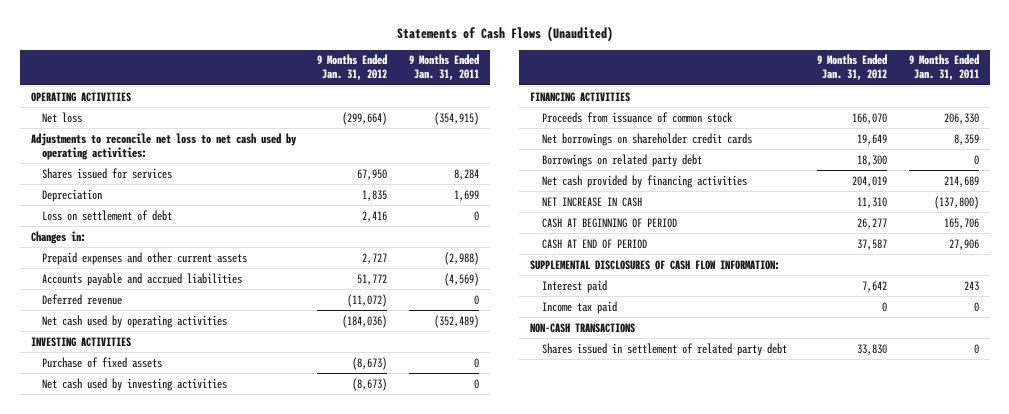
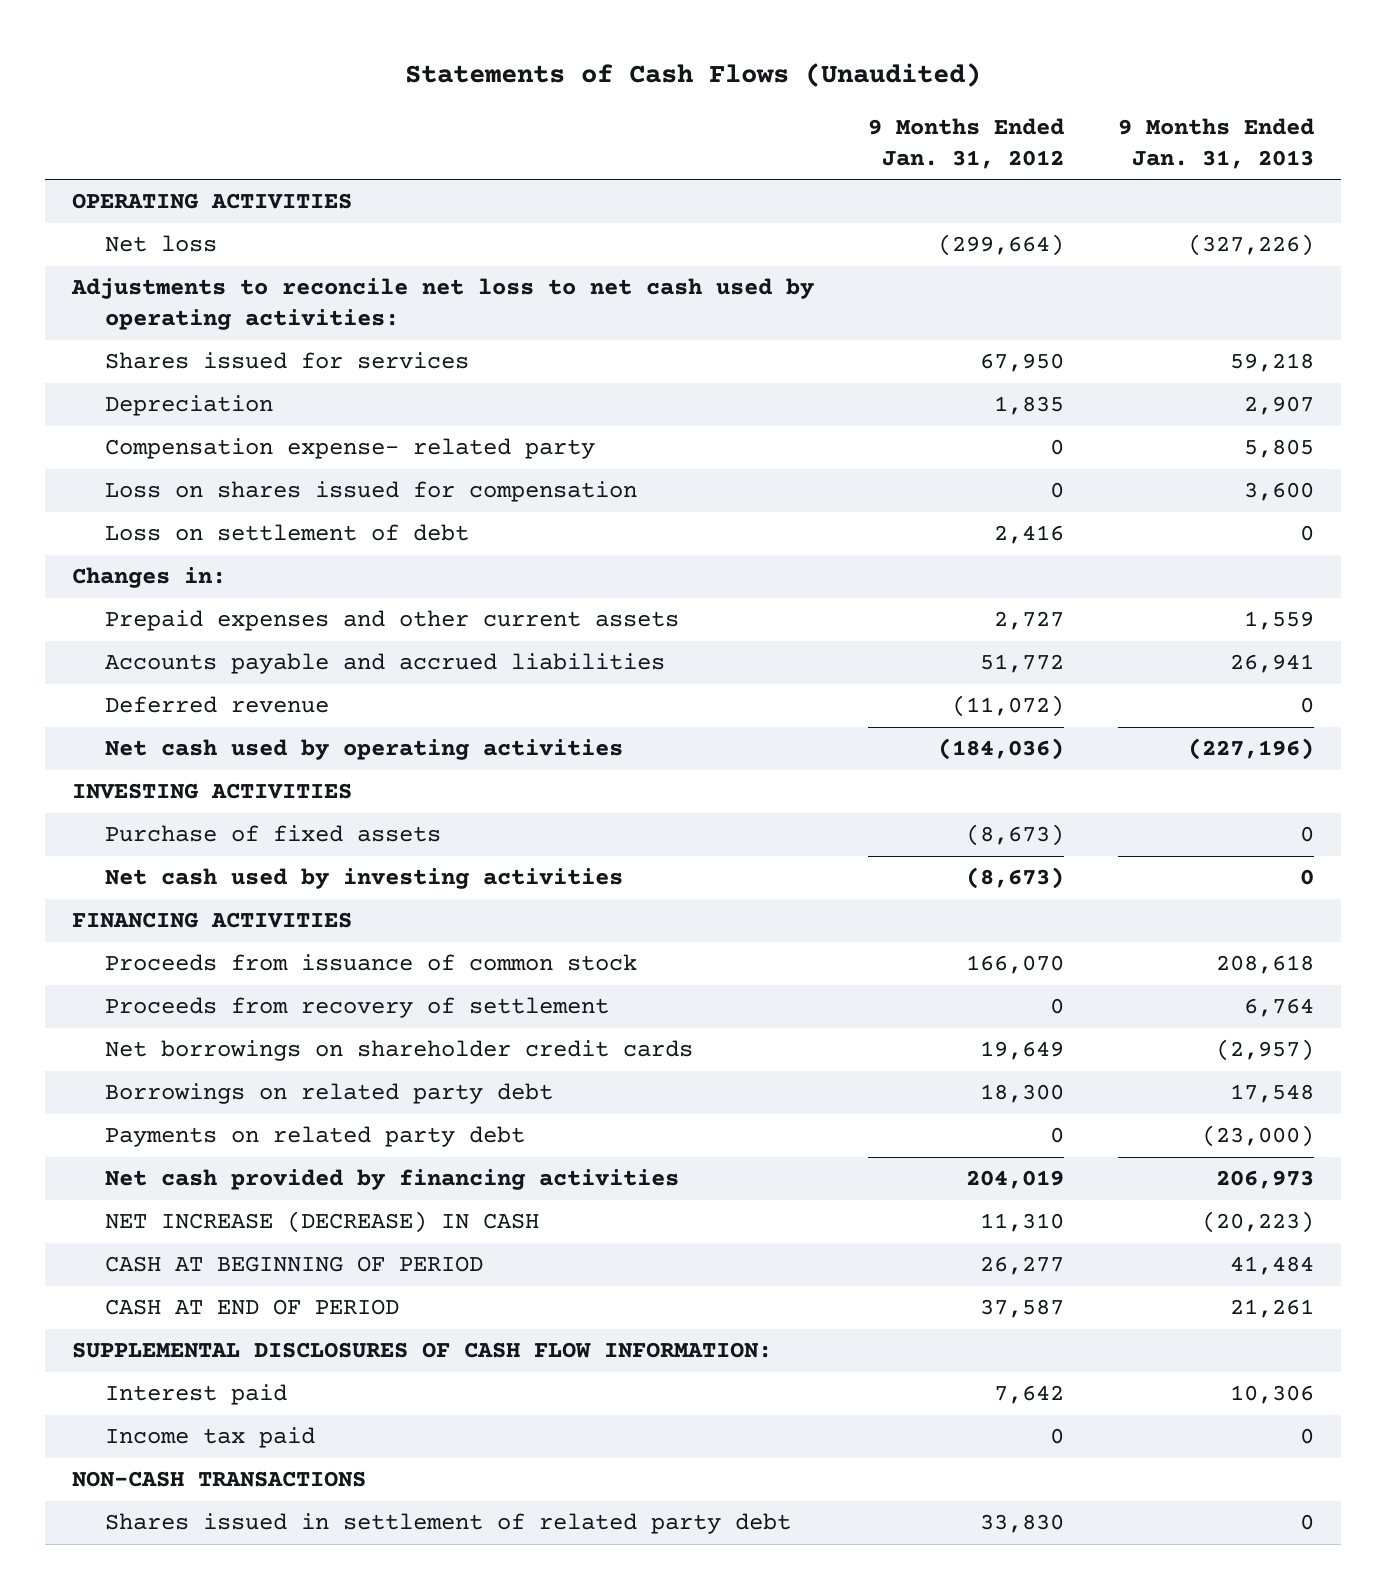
[409,54,480,82] 9 Months Ended Jan. 31, 2011 -> none
none -> [1117,118,1314,170] 9 Months Ended Jan. 31, 2013
none -> [105,438,596,460] Compensation expense- related party
none -> [105,481,638,503] Loss on shares issued for compensation
none -> [105,997,610,1019] Proceeds from recovery of settlement
none -> [105,1126,526,1148] Payments on related party debt
[541,196,642,207] NET INCREASE IN CASH -> [105,1211,540,1234] NET INCREASE (DECREASE) IN CASH

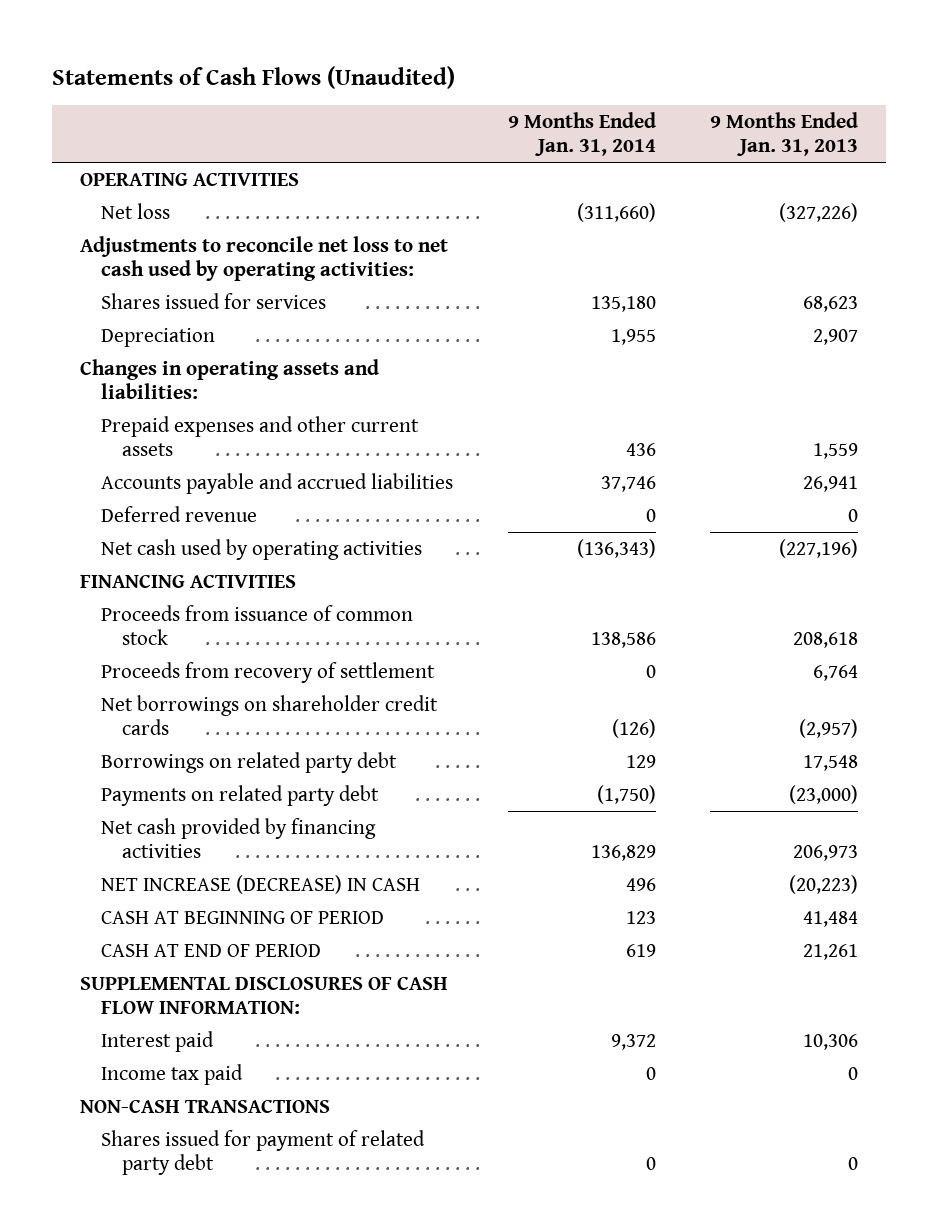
[867,118,1064,170] 9 Months Ended Jan. 31, 2012 -> none
none -> [507,112,656,157] 9 Months Ended Jan. 31, 2014
[1229,353,1314,373] 59,218 -> [803,295,859,312] 68,623
[105,438,596,460] Compensation expense- related party -> none
[105,481,638,503] Loss on shares issued for compensation -> none
[105,524,470,542] Loss on settlement of debt -> none
[71,567,226,589] Changes in: -> [79,358,379,399] Changes in operating assets and liabilities:
[71,783,352,800] INVESTING ACTIVITIES -> none
[105,825,442,843] Purchase of fixed assets -> none
[105,868,624,890] Net cash used by investing activities -> none
[105,1513,792,1535] Shares issued in settlement of related party debt -> [100,1129,425,1175] Shares issued for payment of related party debt

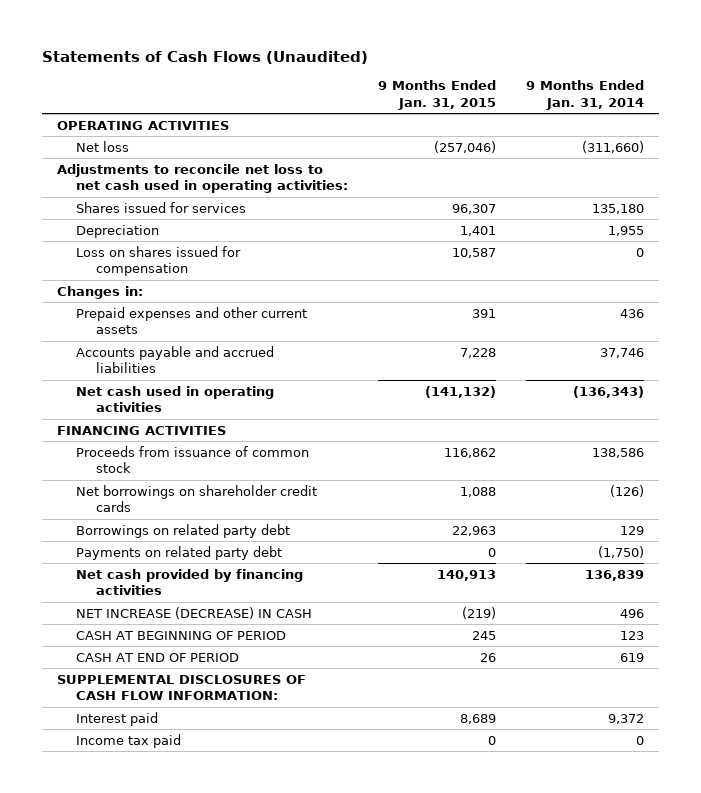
[710,112,859,157] 9 Months Ended Jan. 31, 2013 -> none
none -> [378,80,497,111] 9 Months Ended Jan. 31, 2015
[79,235,448,281] Adjustments to reconcile net loss to net cash used by operating activities: -> [56,163,349,194] Adjustments to reconcile net loss to net cash used in operating activities:
none -> [76,245,242,277] Loss on shares issued for compensation
[79,358,379,399] Changes in operating assets and liabilities: -> [56,285,143,299] Changes in:
[100,505,257,522] Deferred revenue -> none
[100,538,422,560] Net cash used by operating activities -> [76,385,275,413] Net cash used in operating activities
[100,661,435,683] Proceeds from recovery of settlement -> none
[590,844,656,861] 136,829 -> [585,569,645,581] 136,839
[79,1099,330,1113] NON-CASH TRANSACTIONS -> none
[100,1129,425,1175] Shares issued for payment of related party debt -> none

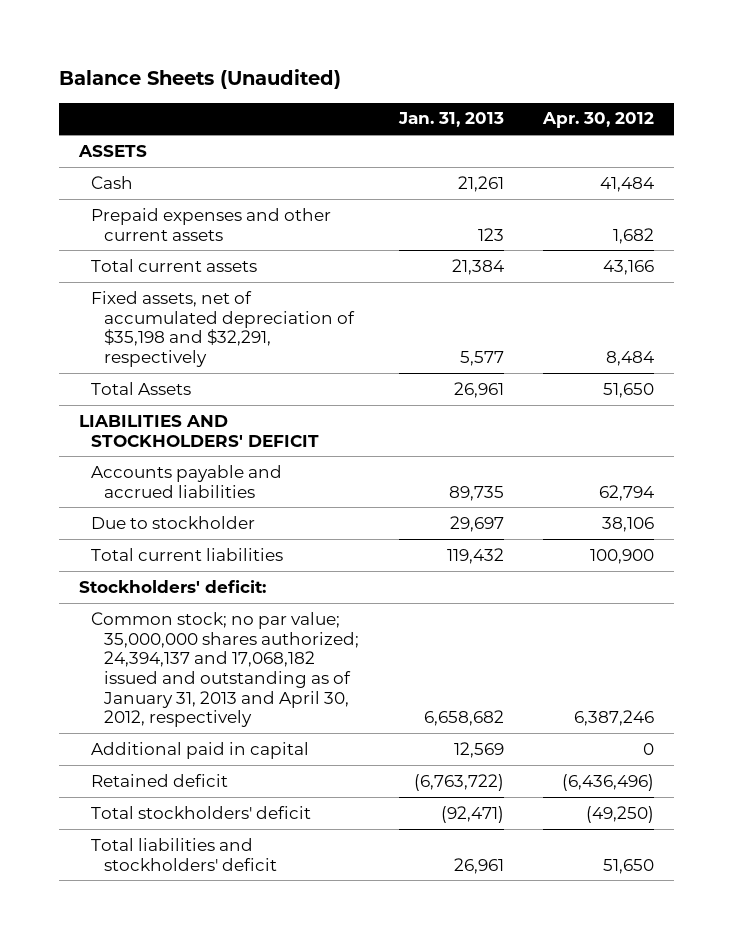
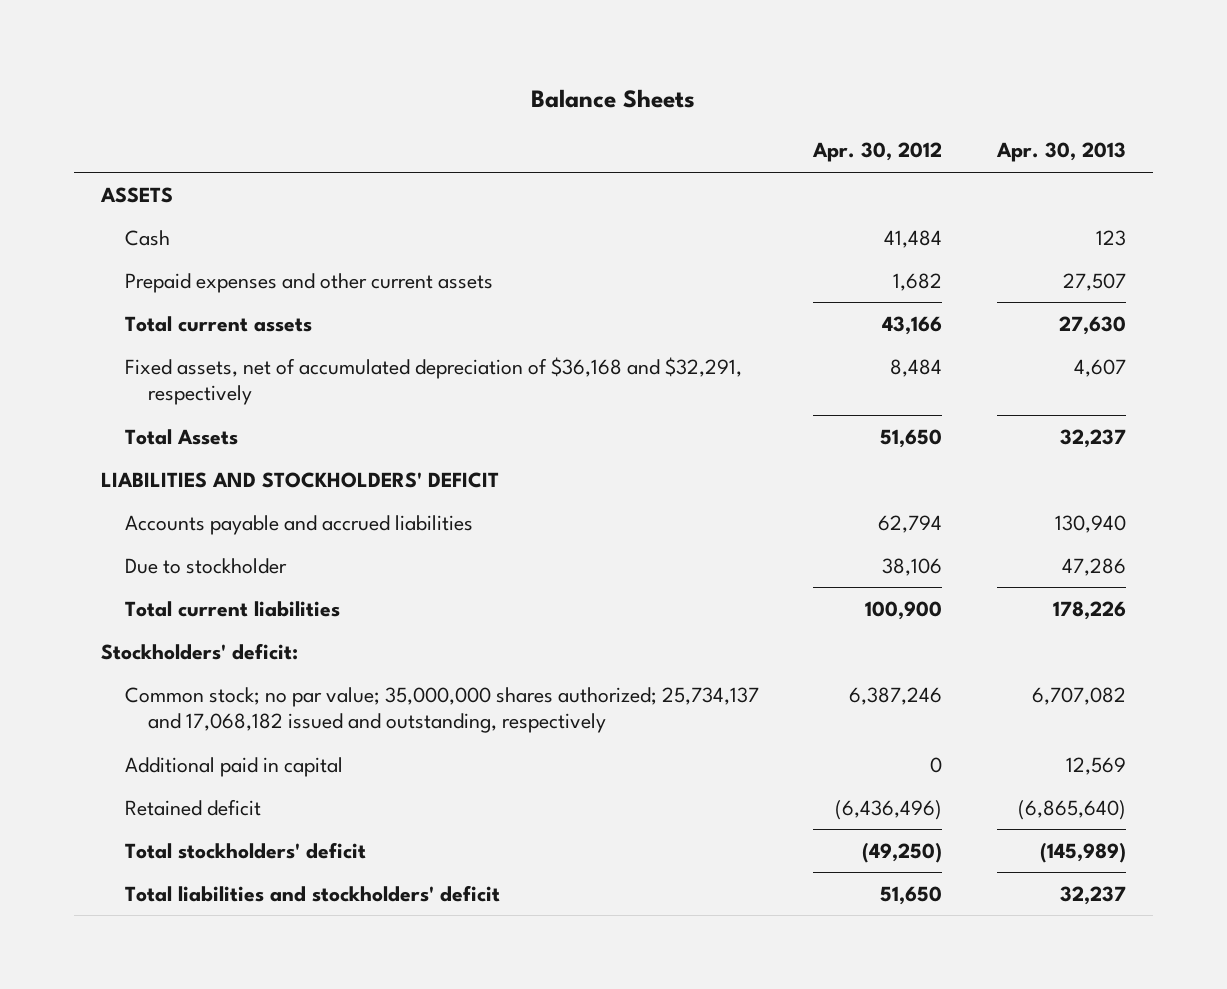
[58,69,341,90] Balance Sheets (Unaudited) -> [531,89,696,109] Balance Sheets
[397,112,504,128] Jan. 31, 2013 -> none
none -> [995,142,1126,163] Apr. 30, 2013
[91,290,356,368] Fixed assets, net of accumulated depreciation of $35,198 and $32,291, respectively -> [124,356,742,406] Fixed assets, net of accumulated depreciation of $36,168 and $32,291, respectively
[91,611,360,728] Common stock; no par value; 35,000,000 shares authorized; 24,394,137 and 17,068,182 issued and outstanding as of January 31, 2013 and April 30, 2012, respectively -> [124,686,759,734] Common stock; no par value; 35,000,000 shares authorized; 25,734,137 and 17,068,182 issued and outstanding, respectively

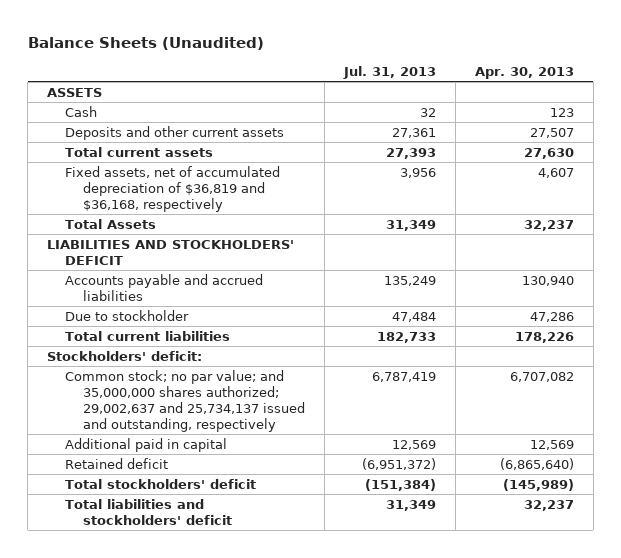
[531,89,696,109] Balance Sheets -> [27,37,264,51] Balance Sheets (Unaudited)
[812,142,943,163] Apr. 30, 2012 -> none
none -> [343,65,437,79] Jul. 31, 2013
[124,272,493,293] Prepaid expenses and other current assets -> [65,125,285,140] Deposits and other current assets
[124,356,742,406] Fixed assets, net of accumulated depreciation of $36,168 and $32,291, respectively -> [65,165,281,212] Fixed assets, net of accumulated depreciation of $36,819 and $36,168, respectively
[124,686,759,734] Common stock; no par value; 35,000,000 shares authorized; 25,734,137 and 17,068,182 issued and outstanding, respectively -> [65,369,306,432] Common stock; no par value; and 35,000,000 shares authorized; 29,002,637 and 25,734,137 issued and outstanding, respectively

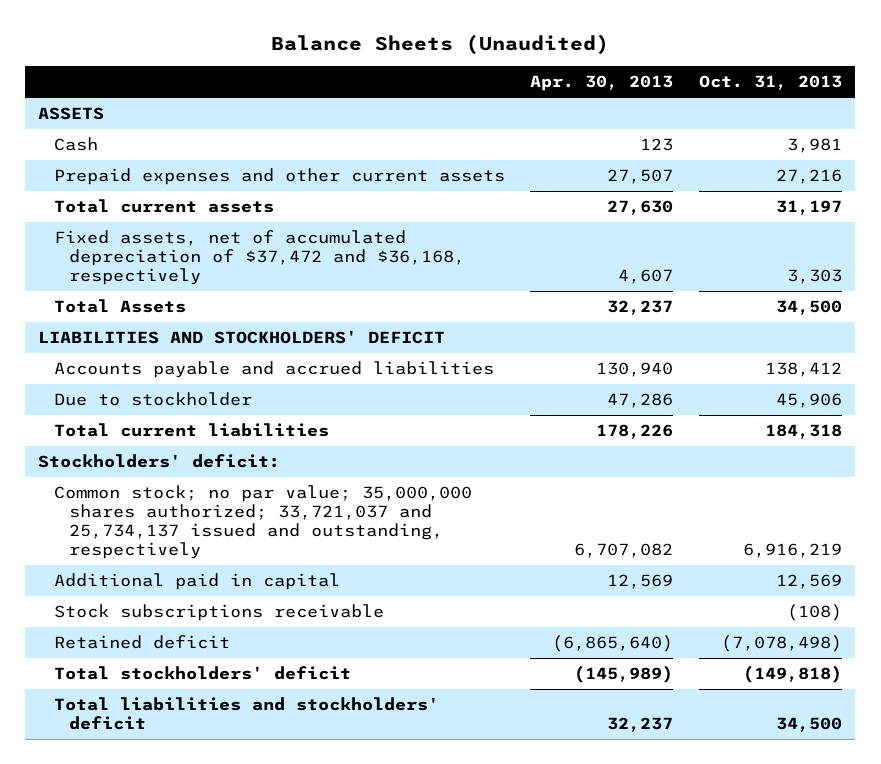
[343,65,437,79] Jul. 31, 2013 -> none
none -> [699,75,843,91] Oct. 31, 2013
[65,125,285,140] Deposits and other current assets -> [53,167,505,185] Prepaid expenses and other current assets
[65,165,281,212] Fixed assets, net of accumulated depreciation of $36,819 and $36,168, respectively -> [53,229,465,286] Fixed assets, net of accumulated depreciation of $37,472 and $36,168, respectively
[65,369,306,432] Common stock; no par value; and 35,000,000 shares authorized; 29,002,637 and 25,734,137 issued and outstanding, respectively -> [53,484,472,560] Common stock; no par value; 35,000,000 shares authorized; 33,721,037 and 25,734,137 issued and outstanding, respectively
none -> [53,603,384,621] Stock subscriptions receivable

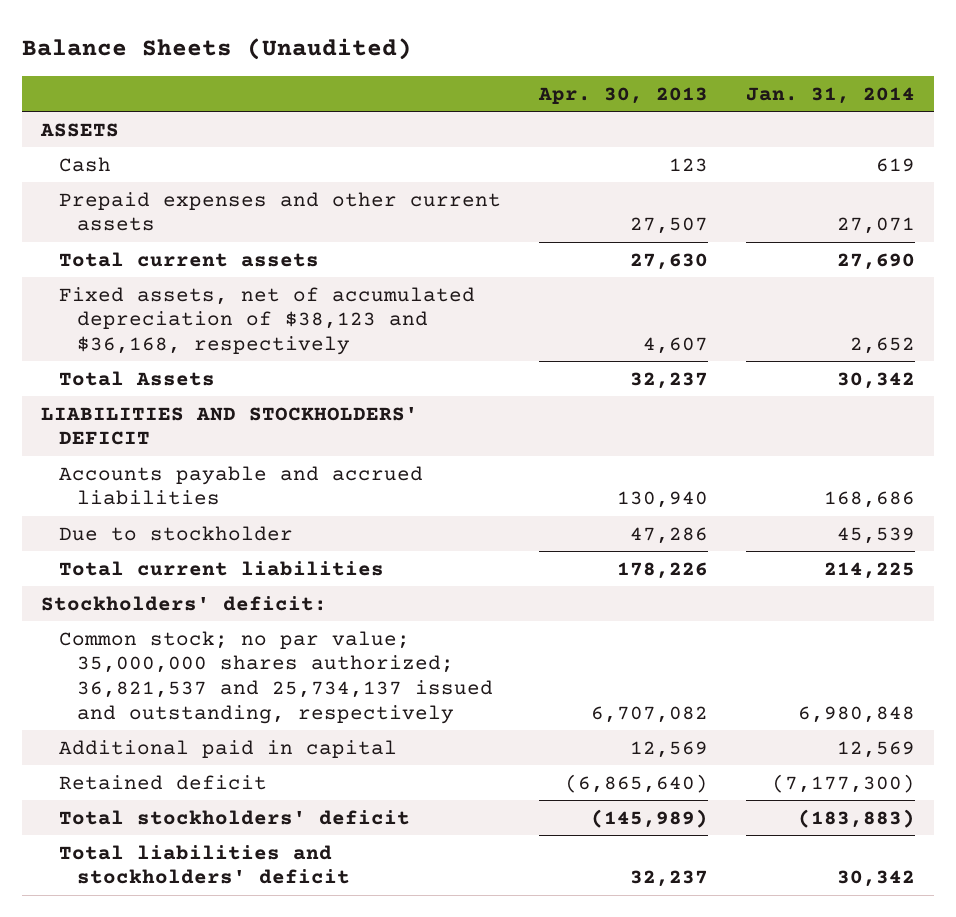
[699,75,843,91] Oct. 31, 2013 -> none
none -> [746,86,916,104] Jan. 31, 2014
[53,229,465,286] Fixed assets, net of accumulated depreciation of $37,472 and $36,168, respectively -> [59,286,476,355] Fixed assets, net of accumulated depreciation of $38,123 and $36,168, respectively
[53,484,472,560] Common stock; no par value; 35,000,000 shares authorized; 33,721,037 and 25,734,137 issued and outstanding, respectively -> [59,630,494,724] Common stock; no par value; 35,000,000 shares authorized; 36,821,537 and 25,734,137 issued and outstanding, respectively
[53,603,384,621] Stock subscriptions receivable -> none

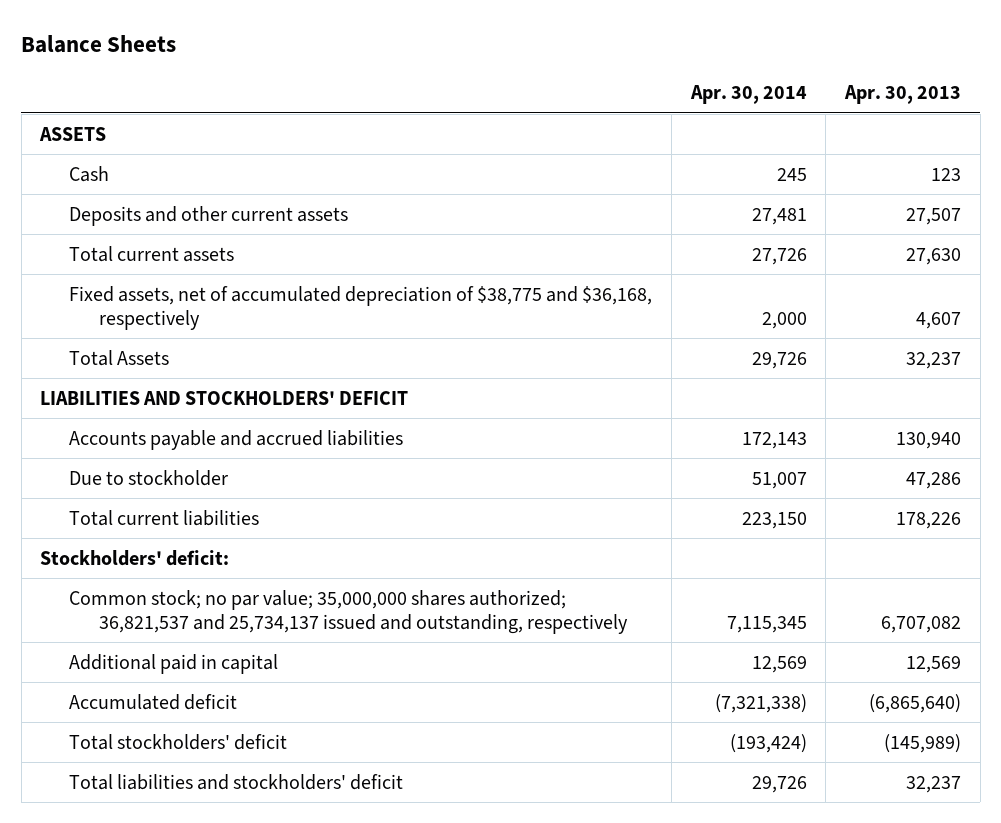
[21,37,412,60] Balance Sheets (Unaudited) -> [21,35,177,54] Balance Sheets
[746,86,916,104] Jan. 31, 2014 -> none
none -> [689,85,807,105] Apr. 30, 2014
[59,191,502,232] Prepaid expenses and other current assets -> [69,205,349,226] Deposits and other current assets
[59,286,476,355] Fixed assets, net of accumulated depreciation of $38,123 and $36,168, respectively -> [69,285,653,331] Fixed assets, net of accumulated depreciation of $38,775 and $36,168, respectively
[59,774,268,790] Retained deficit -> [69,693,238,710] Accumulated deficit

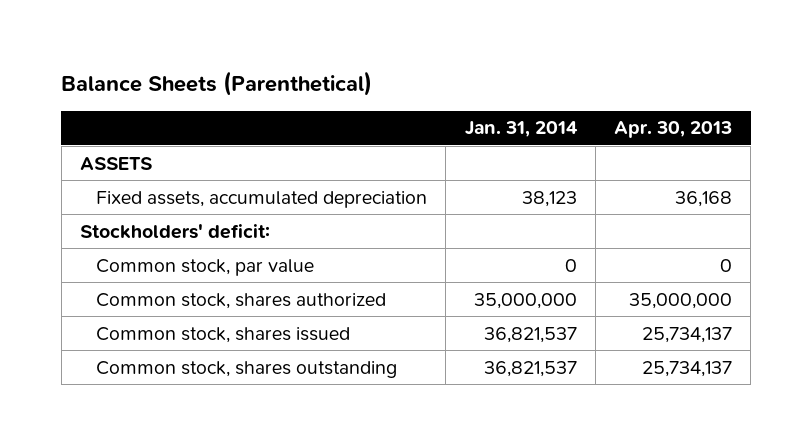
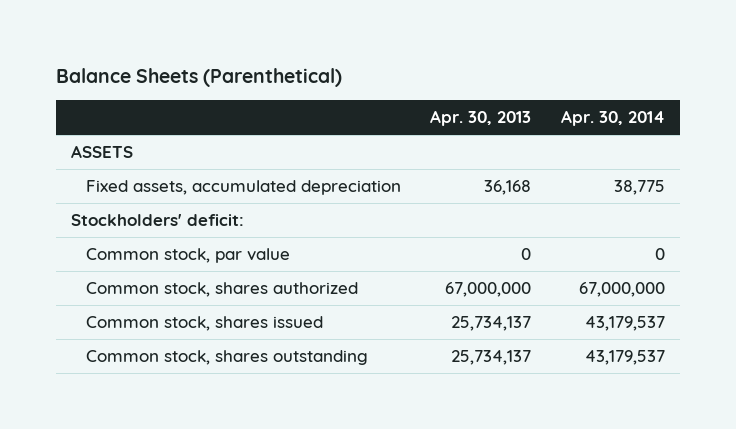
[464,121,578,138] Jan. 31, 2014 -> none
none -> [560,110,665,127] Apr. 30, 2014
[628,292,732,309] 35,000,000 -> [445,282,532,298] 67,000,000

